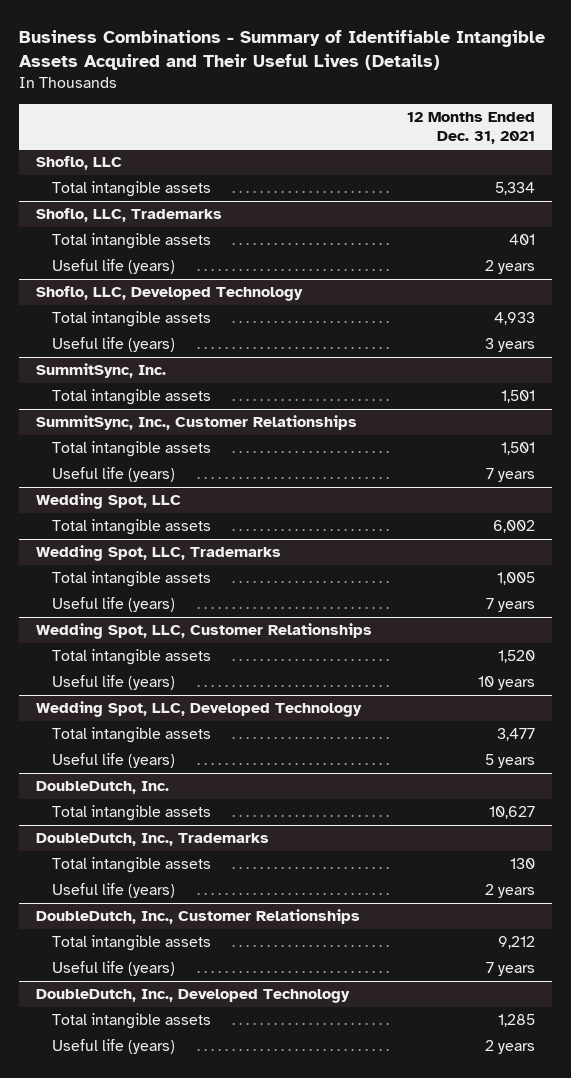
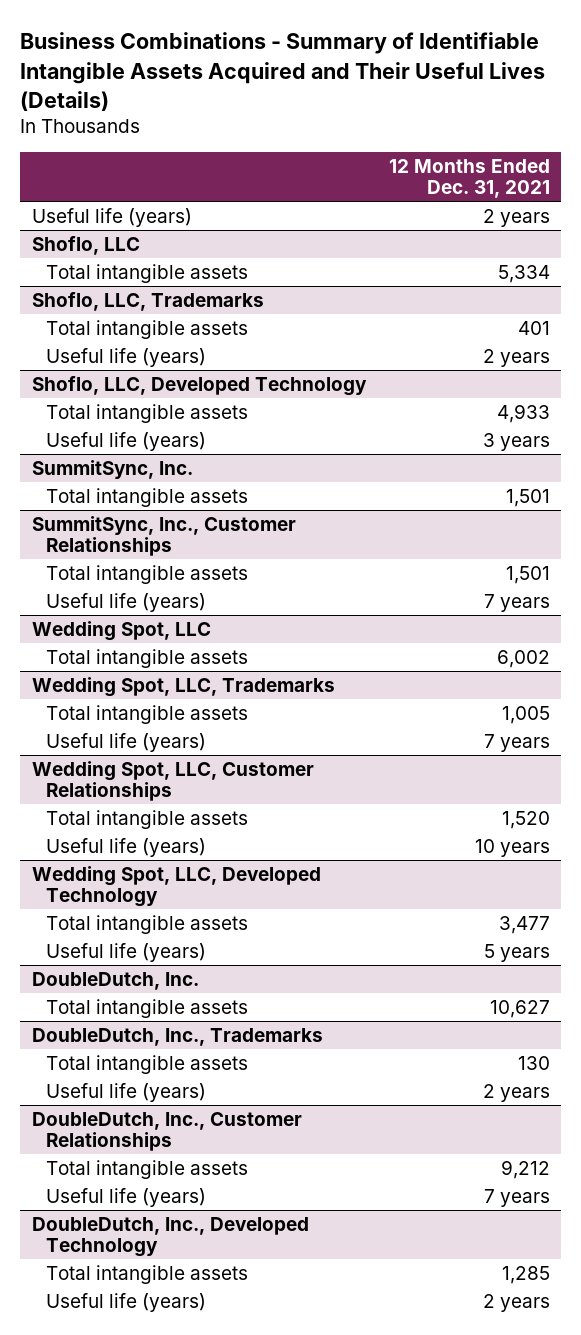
none -> [31,207,192,227] Useful life (years)

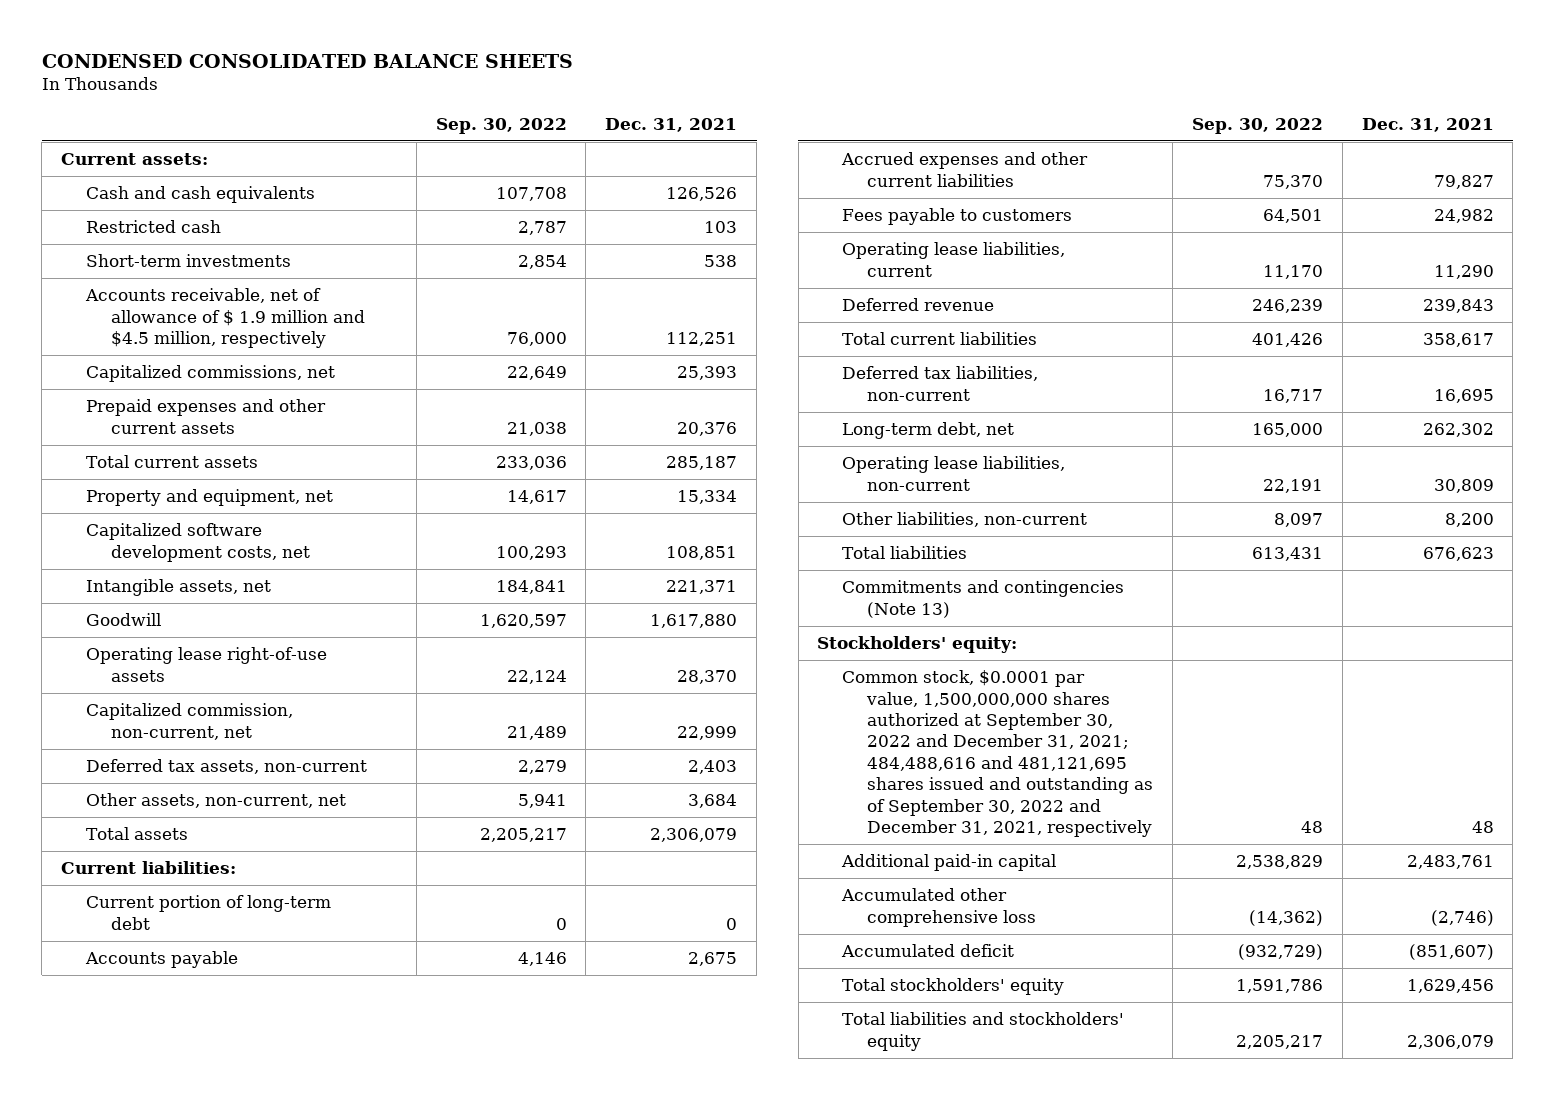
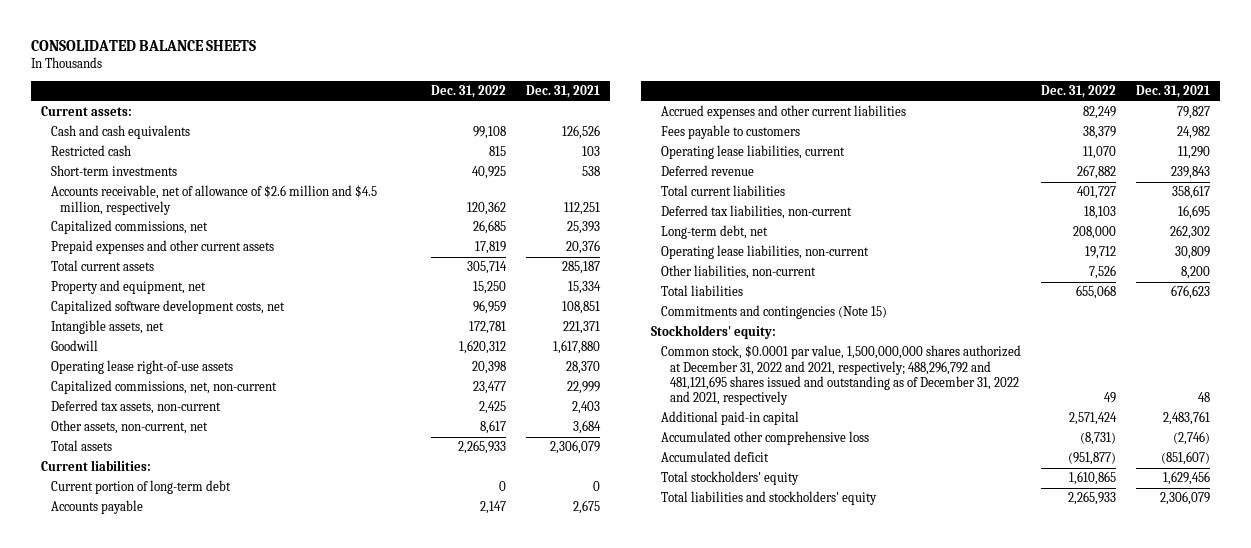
[41,53,573,68] CONDENSED CONSOLIDATED BALANCE SHEETS -> [31,40,257,52] CONSOLIDATED BALANCE SHEETS
[435,117,567,134] Sep. 30, 2022 -> none
none -> [430,84,506,98] Dec. 31, 2022
[84,288,365,348] Accounts receivable, net of allowance of $ 1.9 million and $4.5 million, respectively -> [50,185,377,215] Accounts receivable, net of allowance of $2.6 million and $4.5 million, respectively
[85,703,293,740] Capitalized commission, non-current, net -> [50,380,277,395] Capitalized commissions, net, non-current
[842,580,1125,618] Commitments and contingencies (Note 13) -> [660,305,887,320] Commitments and contingencies (Note 15)
[842,670,1154,837] Common stock, $0.0001 par value, 1,500,000,000 shares authorized at September 30, 2022 and December 31, 2021; 484,488,616 and 481,121,695 shares issued and outstanding as of September 30, 2022 and December 31, 2021, respectively -> [660,345,1021,406] Common stock, $0.0001 par value, 1,500,000,000 shares authorized at December 31, 2022 and 2021, respectively; 488,296,792 and 481,121,695 shares issued and outstanding as of December 31, 2022 and 2021, respectively

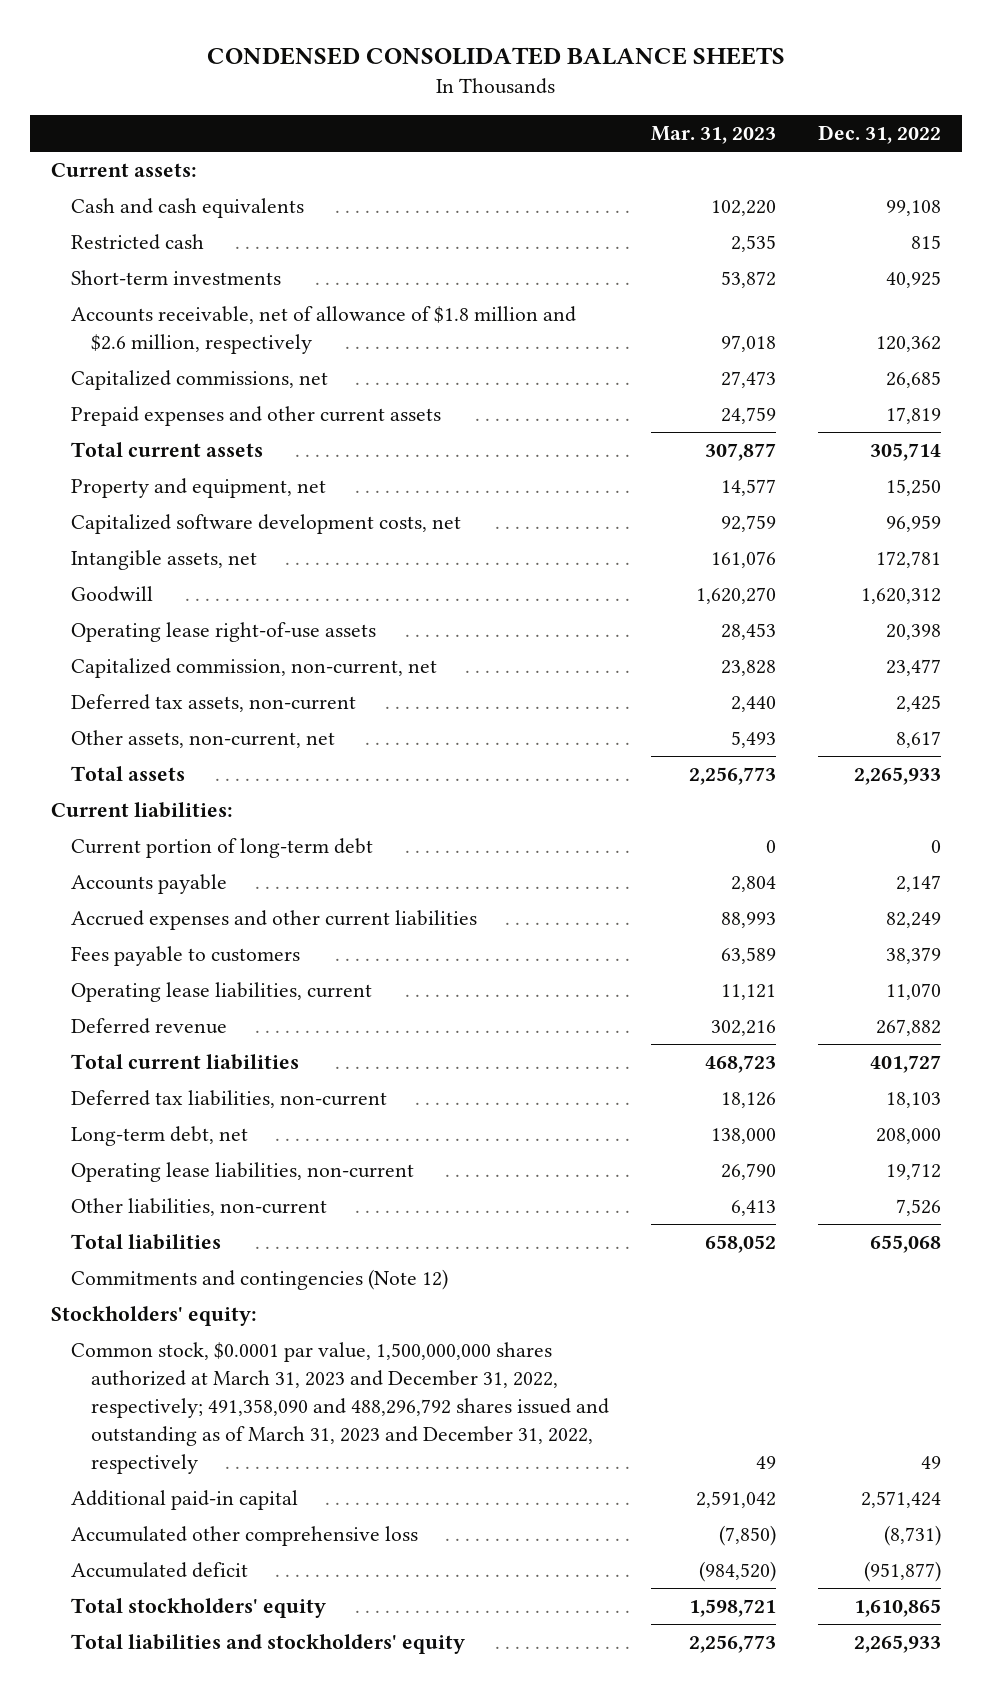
[31,40,257,52] CONSOLIDATED BALANCE SHEETS -> [207,47,786,66] CONDENSED CONSOLIDATED BALANCE SHEETS
[525,84,600,98] Dec. 31, 2021 -> none
none -> [651,126,777,145] Mar. 31, 2023
[50,185,377,215] Accounts receivable, net of allowance of $2.6 million and $4.5 million, respectively -> [71,306,577,355] Accounts receivable, net of allowance of $1.8 million and $2.6 million, respectively
[50,380,277,395] Capitalized commissions, net, non-current -> [71,658,438,679] Capitalized commission, non-current, net
[660,305,887,320] Commitments and contingencies (Note 15) -> [71,1269,449,1291] Commitments and contingencies (Note 12)
[660,345,1021,406] Common stock, $0.0001 par value, 1,500,000,000 shares authorized at December 31, 2022 and 2021, respectively; 488,296,792 and 481,121,695 shares issued and outstanding as of December 31, 2022 and 2021, respectively -> [71,1342,610,1474] Common stock, $0.0001 par value, 1,500,000,000 shares authorized at March 31, 2023 and December 31, 2022, respectively; 491,358,090 and 488,296,792 shares issued and outstanding as of March 31, 2023 and December 31, 2022, respectively

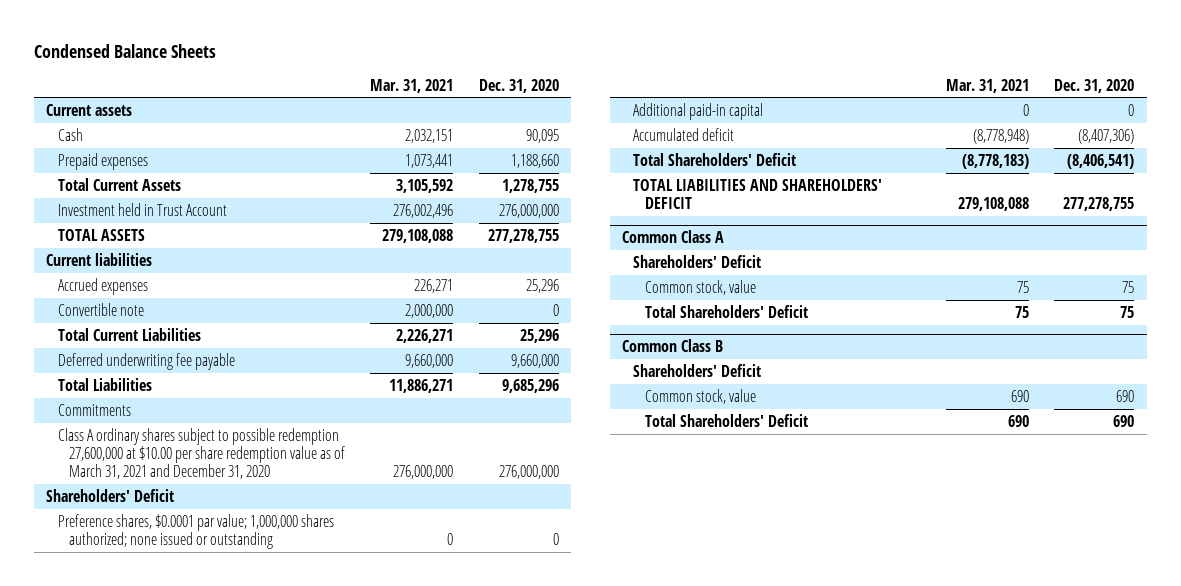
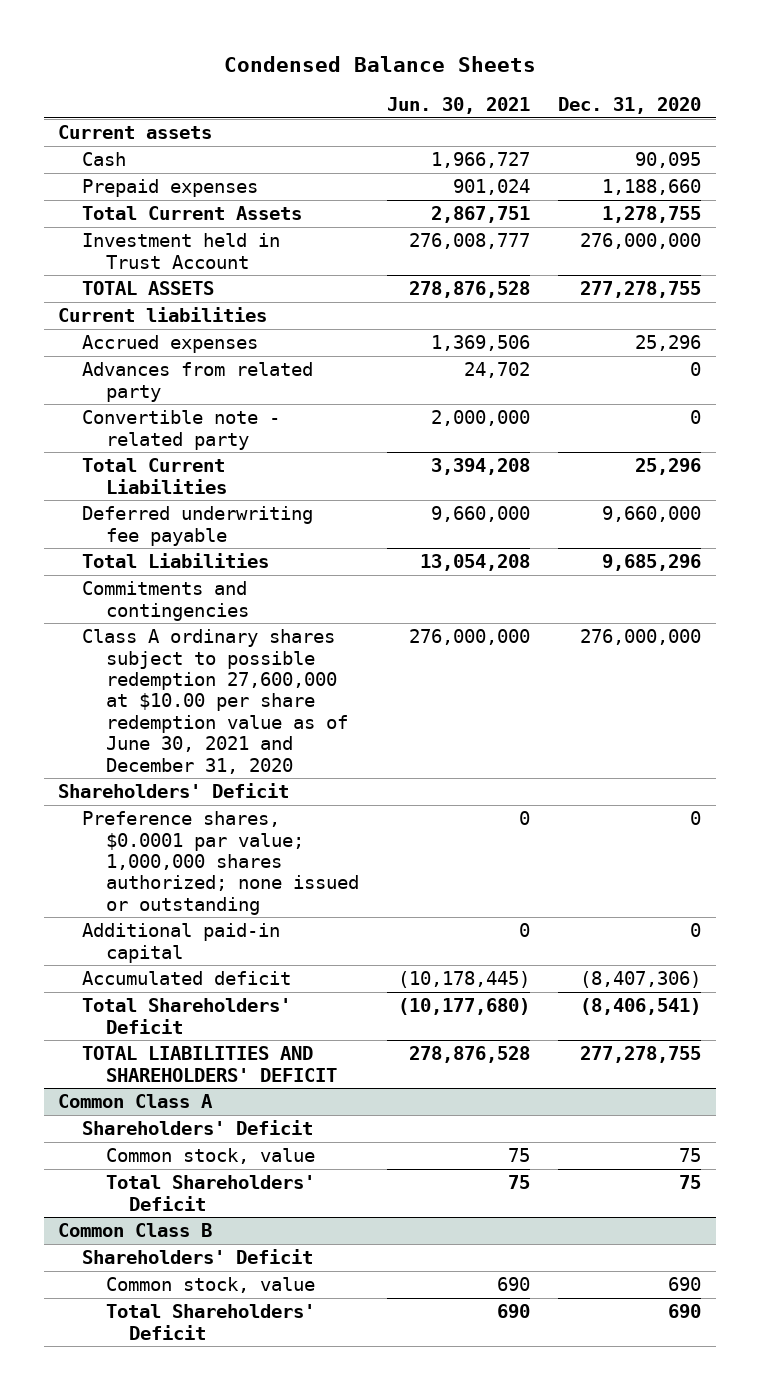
[370,78,454,93] Mar. 31, 2021 -> none
none -> [387,96,531,114] Jun. 30, 2021
none -> [81,362,313,402] Advances from related party
[57,302,144,316] Convertible note -> [81,410,280,450] Convertible note - related party
[57,403,131,416] Commitments -> [81,581,249,621] Commitments and contingencies
[57,427,345,479] Class A ordinary shares subject to possible redemption 27,600,000 at $10.00 per share redemption value as of March 31, 2021 and December 31, 2020 -> [81,629,348,774] Class A ordinary shares subject to possible redemption 27,600,000 at $10.00 per share redemption value as of June 30, 2021 and December 31, 2020

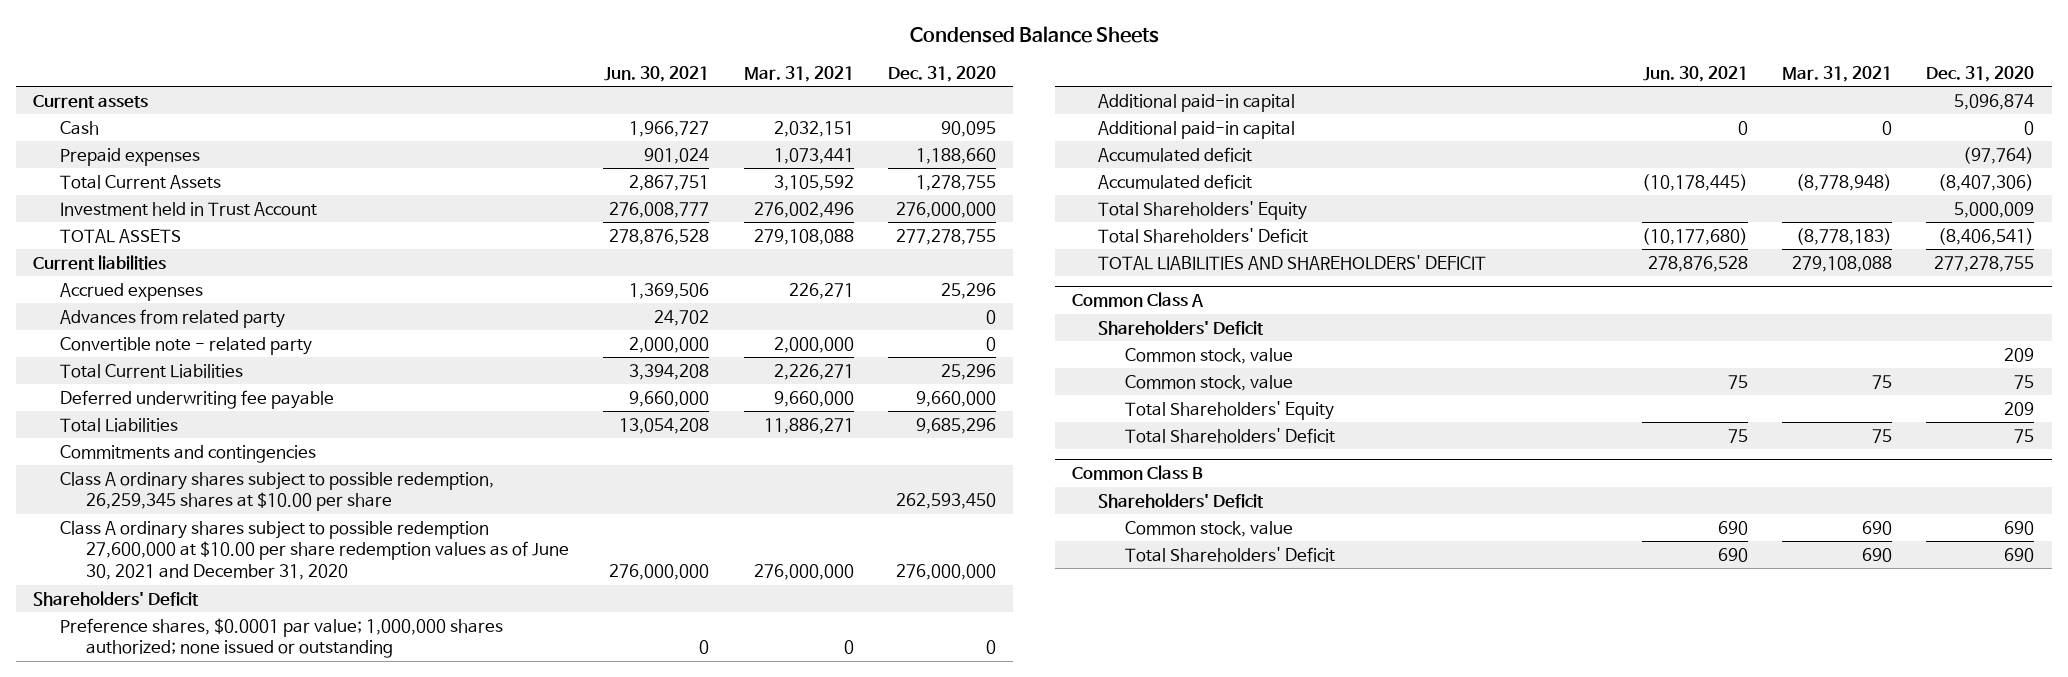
none -> [743,65,854,82] Mar. 31, 2021
none -> [59,471,494,512] Class A ordinary shares subject to possible redemption, 26,259,345 shares at $10.00 per share
[81,629,348,774] Class A ordinary shares subject to possible redemption 27,600,000 at $10.00 per share redemption value as of June 30, 2021 and December 31, 2020 -> [59,520,570,580] Class A ordinary shares subject to possible redemption 27,600,000 at $10.00 per share redemption values as of June 30, 2021 and December 31, 2020
none -> [1098,93,1296,112] Additional paid-in capital
none -> [1098,146,1253,162] Accumulated deficit
none -> [1098,200,1308,220] Total Shareholders' Equity
none -> [1124,347,1293,364] Common stock, value
none -> [1124,400,1334,420] Total Shareholders' Equity

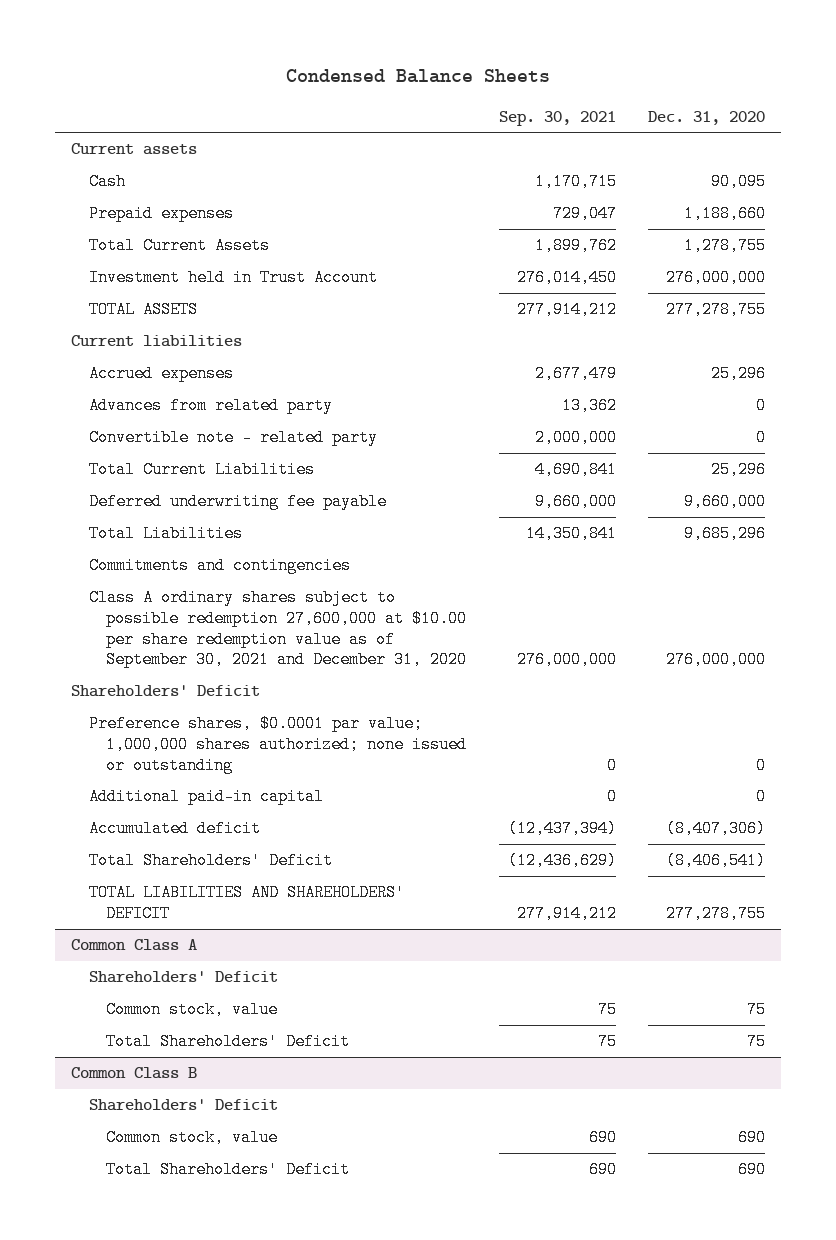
[604,65,710,82] Jun. 30, 2021 -> none
[743,65,854,82] Mar. 31, 2021 -> none
none -> [498,110,616,126] Sep. 30, 2021
[59,471,494,512] Class A ordinary shares subject to possible redemption, 26,259,345 shares at $10.00 per share -> none
[59,520,570,580] Class A ordinary shares subject to possible redemption 27,600,000 at $10.00 per share redemption values as of June 30, 2021 and December 31, 2020 -> [88,589,468,669] Class A ordinary shares subject to possible redemption 27,600,000 at $10.00 per share redemption value as of September 30, 2021 and December 31, 2020
[1098,93,1296,112] Additional paid-in capital -> none
[1098,146,1253,162] Accumulated deficit -> none
[1098,200,1308,220] Total Shareholders' Equity -> none
[1124,347,1293,364] Common stock, value -> none
[1124,400,1334,420] Total Shareholders' Equity -> none

